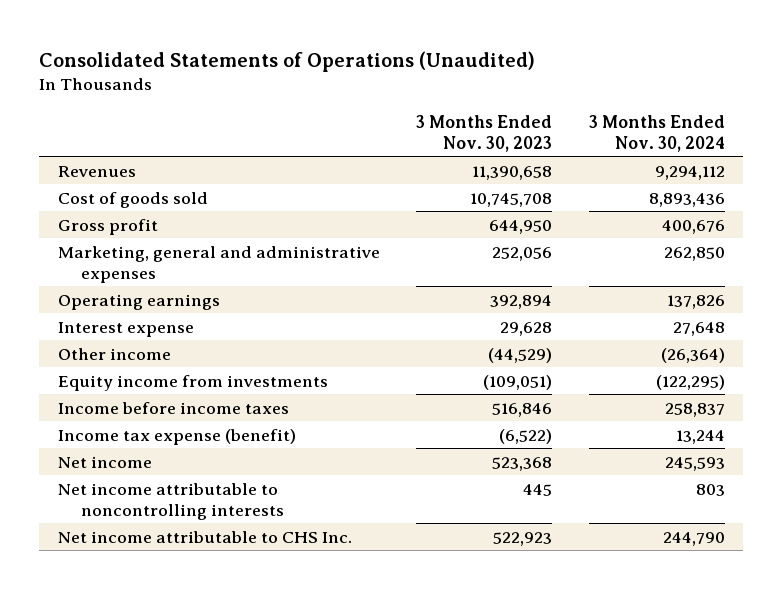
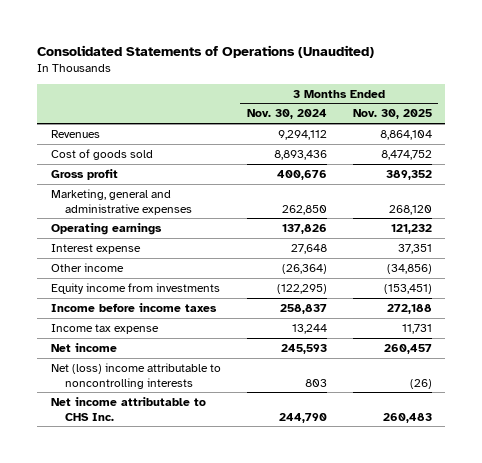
[416,114,553,152] 3 Months Ended Nov. 30, 2023 -> none
none -> [352,109,432,120] Nov. 30, 2025
[57,428,296,445] Income tax expense (benefit) -> [50,323,159,334] Income tax expense
[57,482,285,520] Net income attributable to noncontrolling interests -> [50,362,221,389] Net (loss) income attributable to noncontrolling interests

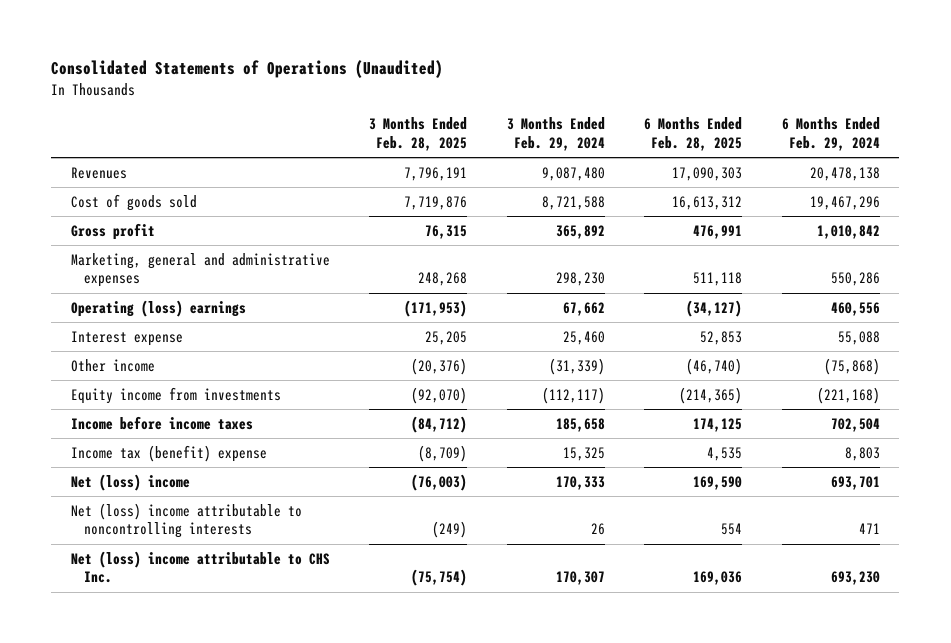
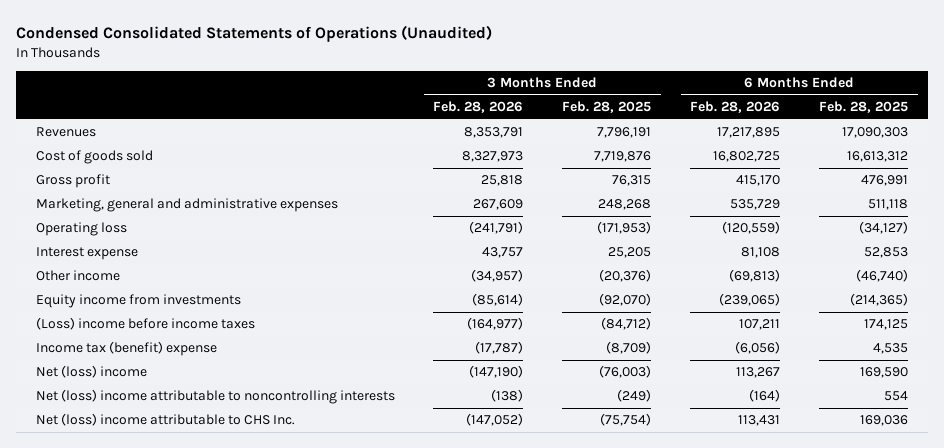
[51,60,444,79] Consolidated Statements of Operations (Unaudited) -> [16,25,493,43] Condensed Consolidated Statements of Operations (Unaudited)
[506,117,605,151] 3 Months Ended Feb. 29, 2024 -> none
[781,117,880,151] 6 Months Ended Feb. 29, 2024 -> none
none -> [433,101,524,114] Feb. 28, 2026
none -> [690,101,781,114] Feb. 28, 2026
[71,299,247,317] Operating (loss) earnings -> [35,222,127,237] Operating loss
[71,415,254,430] Income before income taxes -> [35,317,255,331] (Loss) income before income taxes

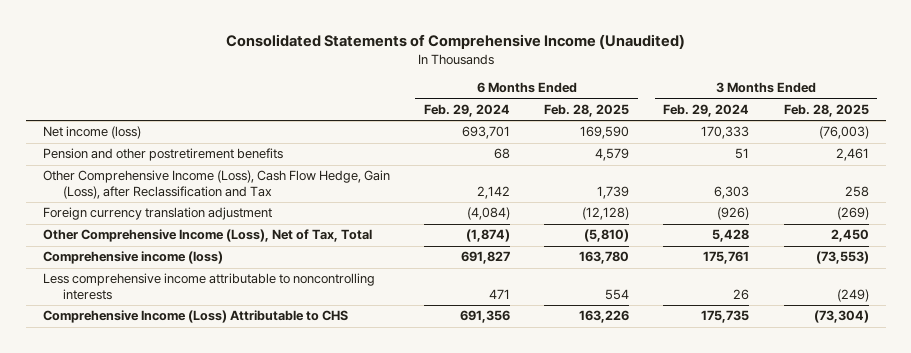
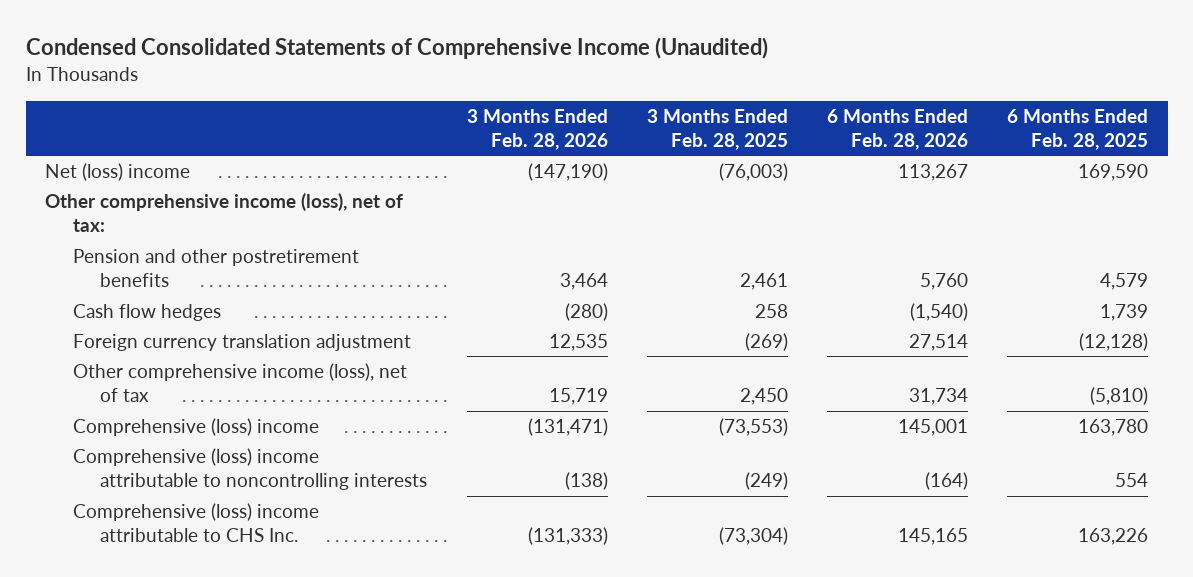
[225,34,685,50] Consolidated Statements of Comprehensive Income (Unaudited) -> [25,37,768,60] Condensed Consolidated Statements of Comprehensive Income (Unaudited)
[423,103,510,117] Feb. 29, 2024 -> none
[663,103,750,117] Feb. 29, 2024 -> none
none -> [466,108,608,150] 3 Months Ended Feb. 28, 2026
none -> [827,108,969,150] 6 Months Ended Feb. 28, 2026
[42,126,141,140] Net income (loss) -> [45,163,191,182] Net (loss) income
none -> [45,193,404,233] Other comprehensive income (loss), net of tax:
[42,170,390,200] Other Comprehensive Income (Loss), Cash Flow Hedge, Gain (Loss), after Reclassification and Tax -> [72,304,221,322] Cash flow hedges
[42,229,372,243] Other Comprehensive Income (Loss), Net of Tax, Total -> [72,363,407,403] Other comprehensive income (loss), net of tax
[42,251,223,265] Comprehensive income (loss) -> [72,418,319,437] Comprehensive (loss) income
[42,273,375,301] Less comprehensive income attributable to noncontrolling interests -> [72,448,428,491] Comprehensive (loss) income attributable to noncontrolling interests
[42,310,348,324] Comprehensive Income (Loss) Attributable to CHS -> [72,503,319,543] Comprehensive (loss) income attributable to CHS Inc.

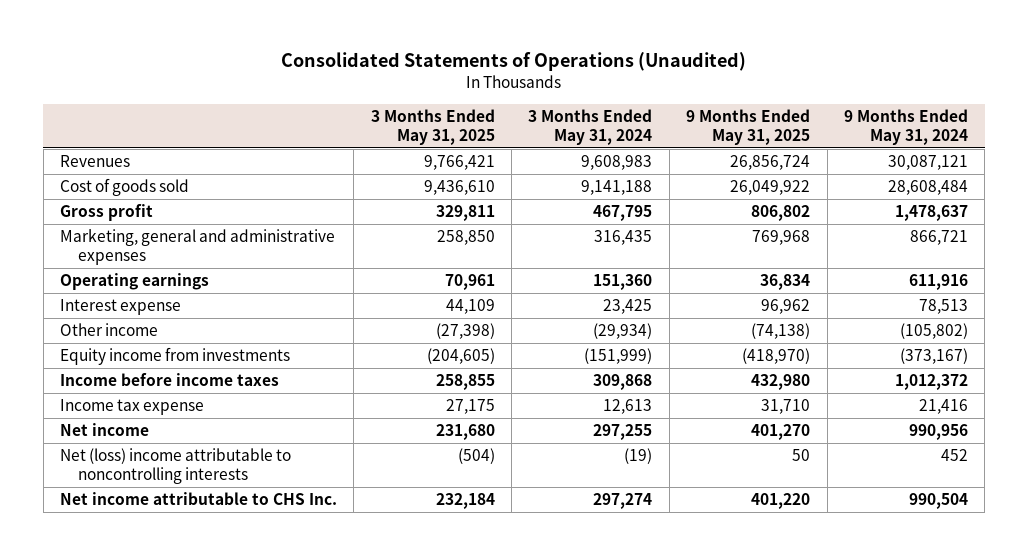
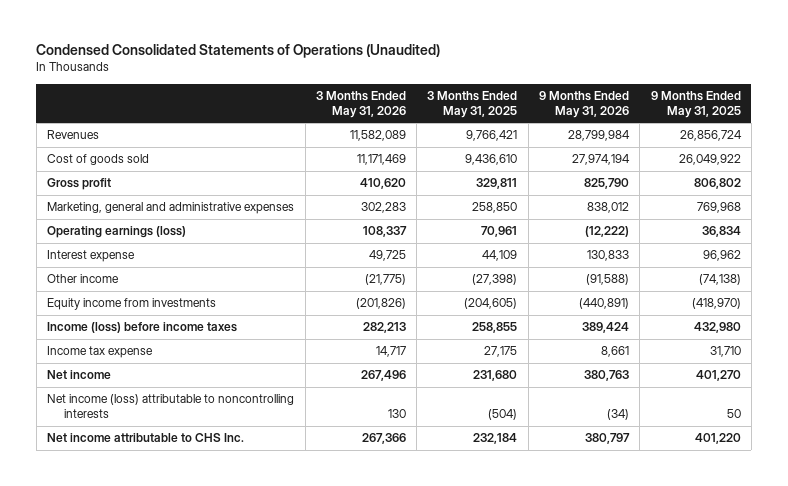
[280,52,746,72] Consolidated Statements of Operations (Unaudited) -> [36,44,441,59] Condensed Consolidated Statements of Operations (Unaudited)
[528,108,653,145] 3 Months Ended May 31, 2024 -> none
[843,108,968,145] 9 Months Ended May 31, 2024 -> none
none -> [315,90,406,118] 3 Months Ended May 31, 2026
none -> [538,90,629,118] 9 Months Ended May 31, 2026
[60,272,210,290] Operating earnings -> [47,226,187,239] Operating earnings (loss)
[60,372,280,386] Income before income taxes -> [47,322,238,334] Income (loss) before income taxes
[60,447,292,485] Net (loss) income attributable to noncontrolling interests -> [47,394,295,419] Net income (loss) attributable to noncontrolling interests

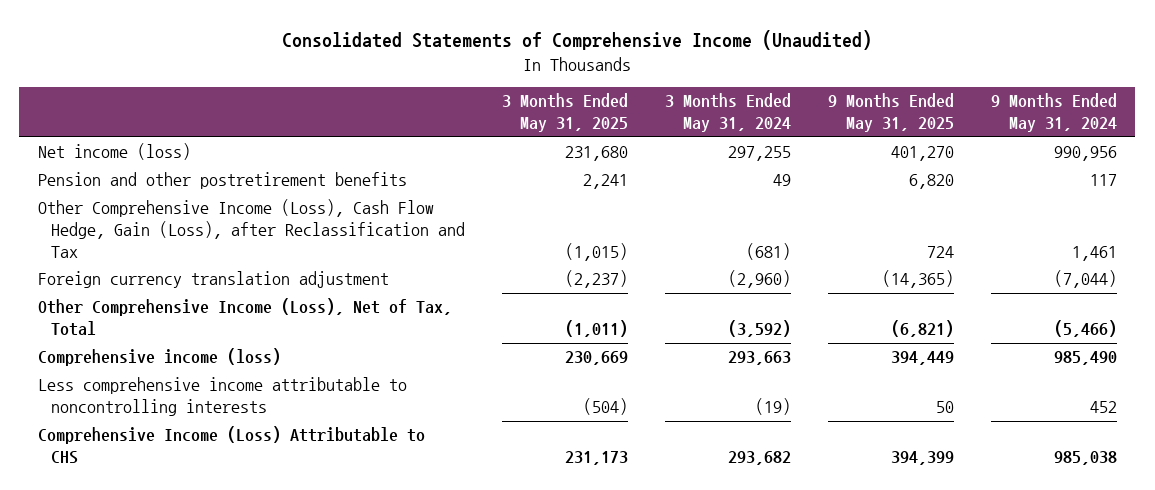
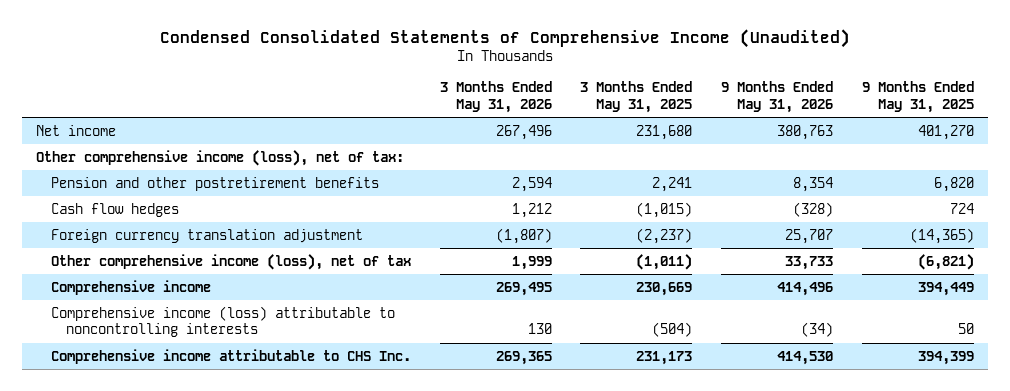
[282,30,873,51] Consolidated Statements of Comprehensive Income (Unaudited) -> [159,29,850,49] Condensed Consolidated Statements of Comprehensive Income (Unaudited)
[664,93,791,133] 3 Months Ended May 31, 2024 -> none
[990,93,1117,133] 9 Months Ended May 31, 2024 -> none
none -> [439,81,552,114] 3 Months Ended May 31, 2026
none -> [721,81,834,114] 9 Months Ended May 31, 2026
[37,143,191,161] Net income (loss) -> [36,124,117,136] Net income
none -> [36,149,405,166] Other comprehensive income (loss), net of tax:
[37,199,466,258] Other Comprehensive Income (Loss), Cash Flow Hedge, Gain (Loss), after Reclassification and Tax -> [51,202,180,217] Cash flow hedges
[37,298,452,337] Other Comprehensive Income (Loss), Net of Tax, Total -> [51,253,412,270] Other comprehensive income (loss), net of tax
[37,348,281,367] Comprehensive income (loss) -> [51,279,212,295] Comprehensive income
[37,377,407,417] Less comprehensive income attributable to noncontrolling interests -> [51,305,396,338] Comprehensive income (loss) attributable to noncontrolling interests
[37,426,425,465] Comprehensive Income (Loss) Attributable to CHS -> [51,348,412,364] Comprehensive income attributable to CHS Inc.

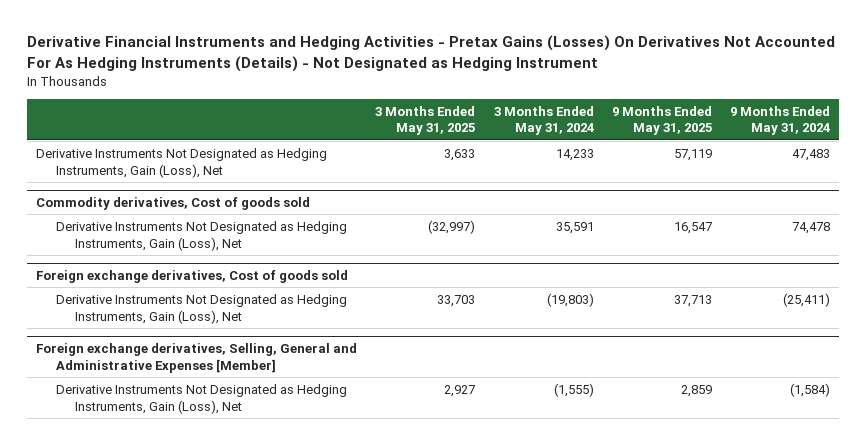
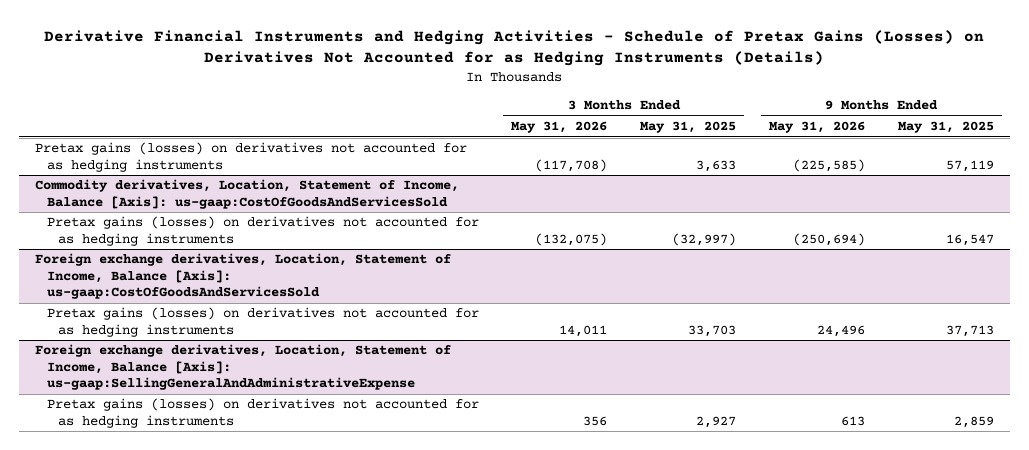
[26,35,835,72] Derivative Financial Instruments and Hedging Activities - Pretax Gains (Losses) On Derivatives Not Accounted For As Hedging Instruments (Details) - Not Designated as Hedging Instrument -> [44,29,985,67] Derivative Financial Instruments and Hedging Activities - Schedule of Pretax Gains (Losses) on Derivatives Not Accounted for as Hedging Instruments (Details)
[493,105,594,136] 3 Months Ended May 31, 2024 -> none
[730,105,831,136] 9 Months Ended May 31, 2024 -> none
none -> [511,121,608,134] May 31, 2026
none -> [768,121,865,134] May 31, 2026
[35,197,310,211] Commodity derivatives, Cost of goods sold -> none
[35,270,348,284] Foreign exchange derivatives, Cost of goods sold -> none
[35,343,357,373] Foreign exchange derivatives, Selling, General and Administrative Expenses [Member] -> none
[35,147,327,178] Derivative Instruments Not Designated as Hedging Instruments, Gain (Loss), Net -> [35,142,468,172] Pretax gains (losses) on derivatives not accounted for as hedging instruments
none -> [35,179,460,209] Commodity derivatives, Location, Statement of Income, Balance [Axis]: us-gaap:CostOfGoodsAndServicesSold
[55,220,347,251] Derivative Instruments Not Designated as Hedging Instruments, Gain (Loss), Net -> [46,216,479,246] Pretax gains (losses) on derivatives not accounted for as hedging instruments
none -> [35,253,452,300] Foreign exchange derivatives, Location, Statement of Income, Balance [Axis]: us-gaap:CostOfGoodsAndServicesSold
[55,293,347,324] Derivative Instruments Not Designated as Hedging Instruments, Gain (Loss), Net -> [46,307,479,337] Pretax gains (losses) on derivatives not accounted for as hedging instruments
none -> [35,344,452,391] Foreign exchange derivatives, Location, Statement of Income, Balance [Axis]: us-gaap:SellingGeneralAndAdministrativeExpense
[55,383,347,414] Derivative Instruments Not Designated as Hedging Instruments, Gain (Loss), Net -> [46,398,479,428] Pretax gains (losses) on derivatives not accounted for as hedging instruments

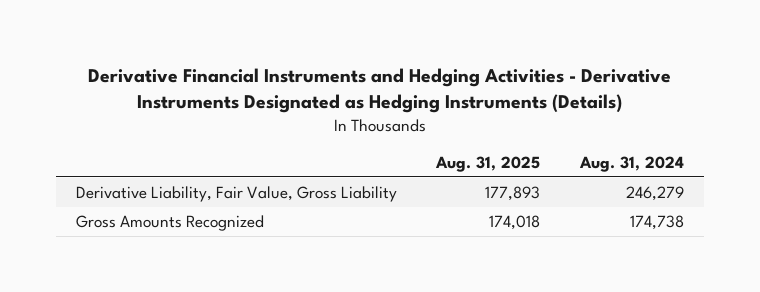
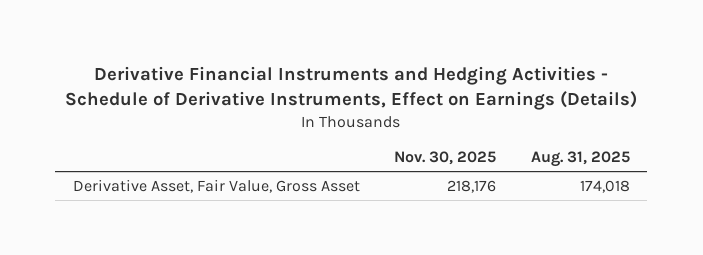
[87,67,671,113] Derivative Financial Instruments and Hedging Activities - Derivative Instruments Designated as Hedging Instruments (Details) -> [65,66,638,111] Derivative Financial Instruments and Hedging Activities - Schedule of Derivative Instruments, Effect on Earnings (Details)
[579,155,685,172] Aug. 31, 2024 -> none
none -> [394,151,497,166] Nov. 30, 2025
[75,186,397,203] Derivative Liability, Fair Value, Gross Liability -> none
[75,215,264,232] Gross Amounts Recognized -> [72,179,360,194] Derivative Asset, Fair Value, Gross Asset

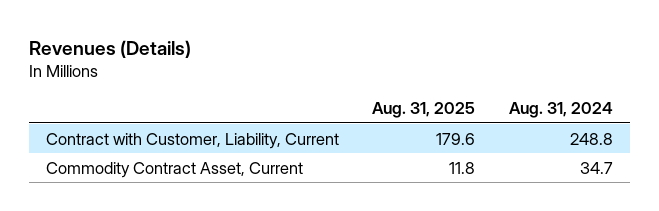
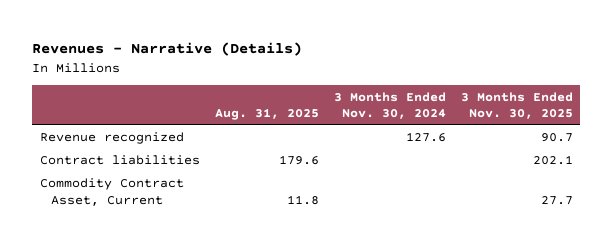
[29,39,192,58] Revenues (Details) -> [32,42,303,57] Revenues - Narrative (Details)
[508,102,613,119] Aug. 31, 2024 -> none
none -> [333,91,446,120] 3 Months Ended Nov. 30, 2024
none -> [460,91,573,120] 3 Months Ended Nov. 30, 2025
none -> [39,132,184,145] Revenue recognized
[45,132,339,149] Contract with Customer, Liability, Current -> [39,155,200,166] Contract liabilities

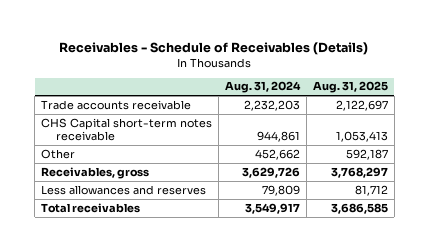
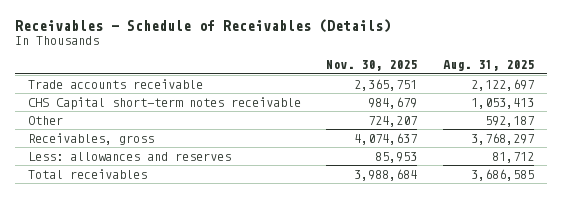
[224,81,301,94] Aug. 31, 2024 -> none
none -> [326,60,418,72] Nov. 30, 2025
[40,184,206,195] Less allowances and reserves -> [28,151,232,161] Less: allowances and reserves

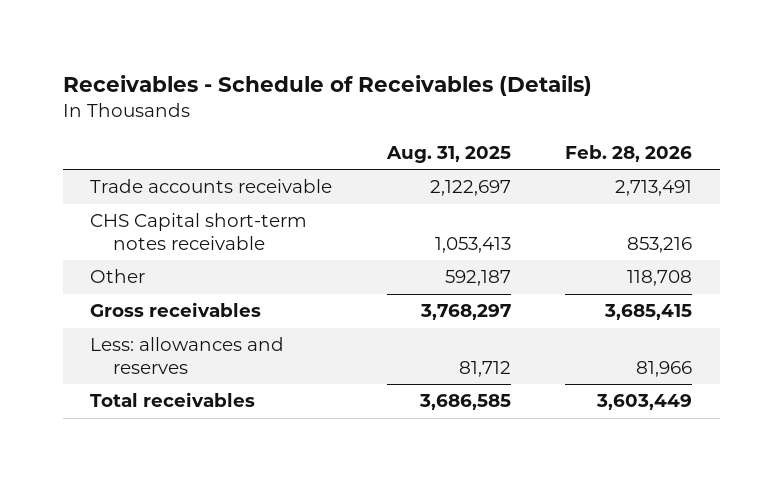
[326,60,418,72] Nov. 30, 2025 -> none
none -> [565,145,693,163] Feb. 28, 2026
[28,132,155,145] Receivables, gross -> [90,302,262,318] Gross receivables

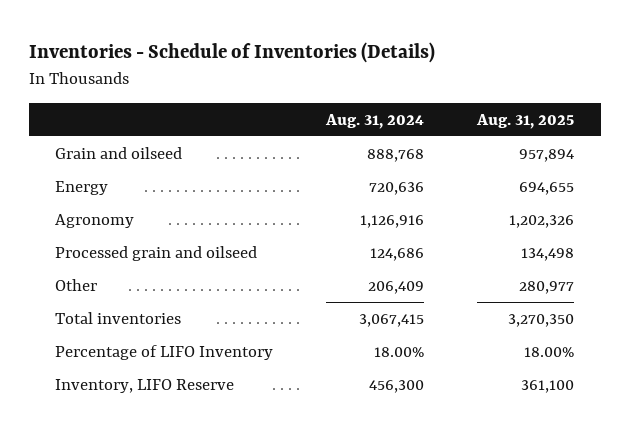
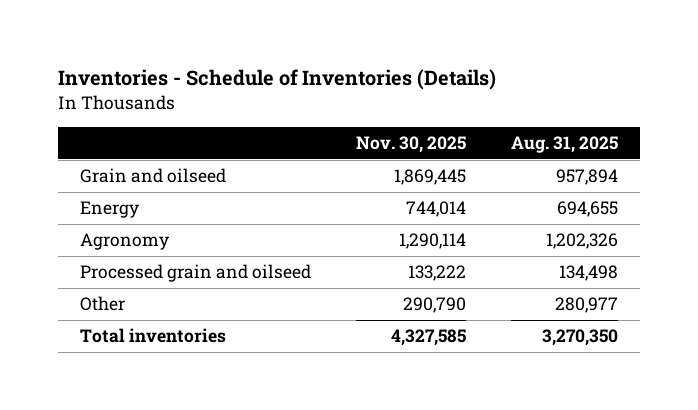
[325,113,425,129] Aug. 31, 2024 -> none
none -> [356,135,467,153] Nov. 30, 2025
[55,344,274,360] Percentage of LIFO Inventory -> none
[55,378,235,393] Inventory, LIFO Reserve -> none

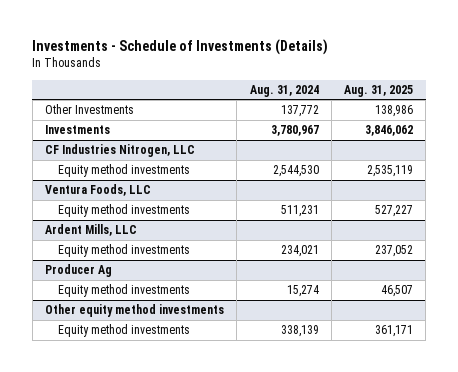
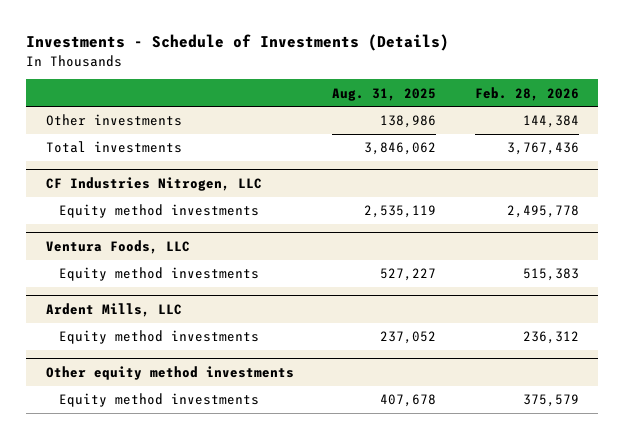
[249,84,319,97] Aug. 31, 2024 -> none
none -> [474,86,579,101] Feb. 28, 2026
[45,104,135,115] Other Investments -> [45,114,182,127] Other investments
[45,125,111,135] Investments -> [45,141,182,154] Total investments
[45,264,113,278] Producer Ag -> none
[58,284,191,298] Equity method investments -> none
[375,325,414,338] 361,171 -> [380,394,437,408] 407,678

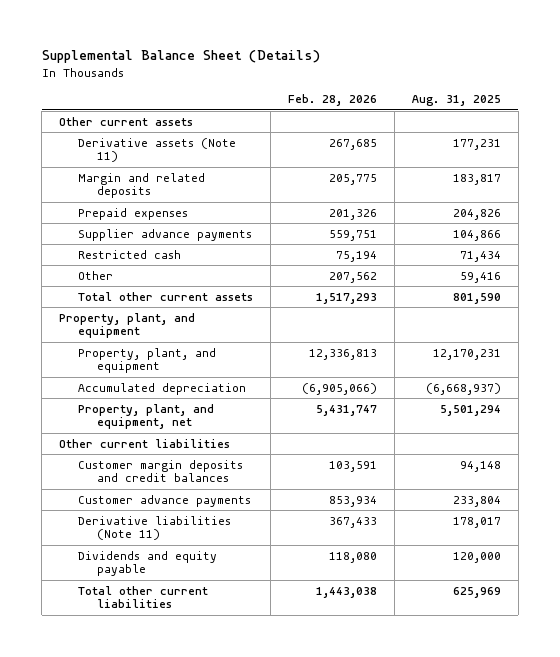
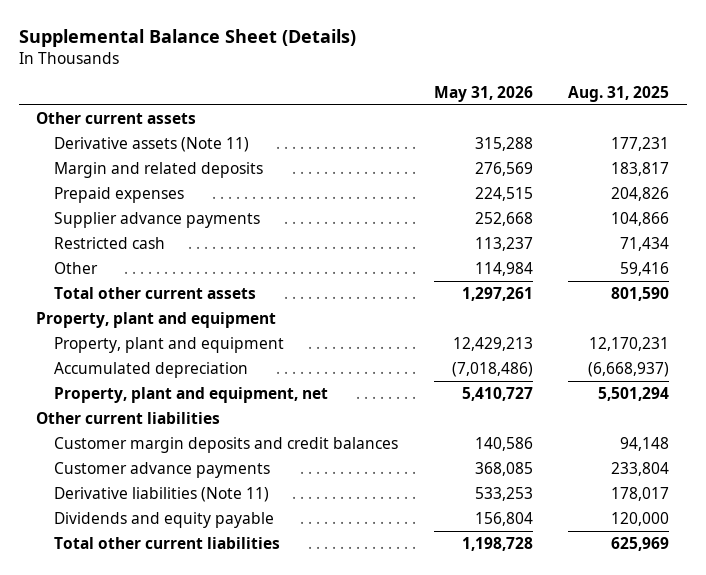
[287,94,377,107] Feb. 28, 2026 -> none
none -> [433,85,533,102] May 31, 2026
[59,312,196,339] Property, plant, and equipment -> [36,312,277,329] Property, plant and equipment
[78,347,217,374] Property, plant, and equipment -> [54,337,285,354] Property, plant and equipment
[78,403,215,430] Property, plant, and equipment, net -> [54,387,329,404] Property, plant and equipment, net

